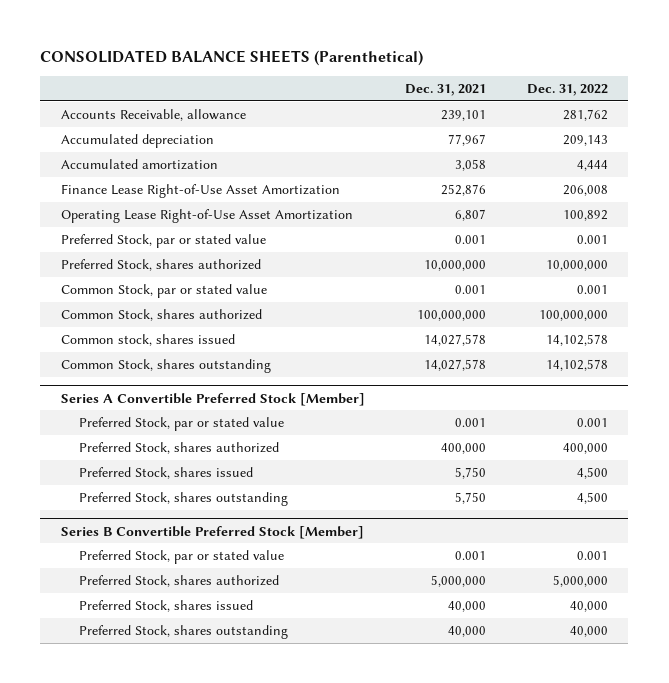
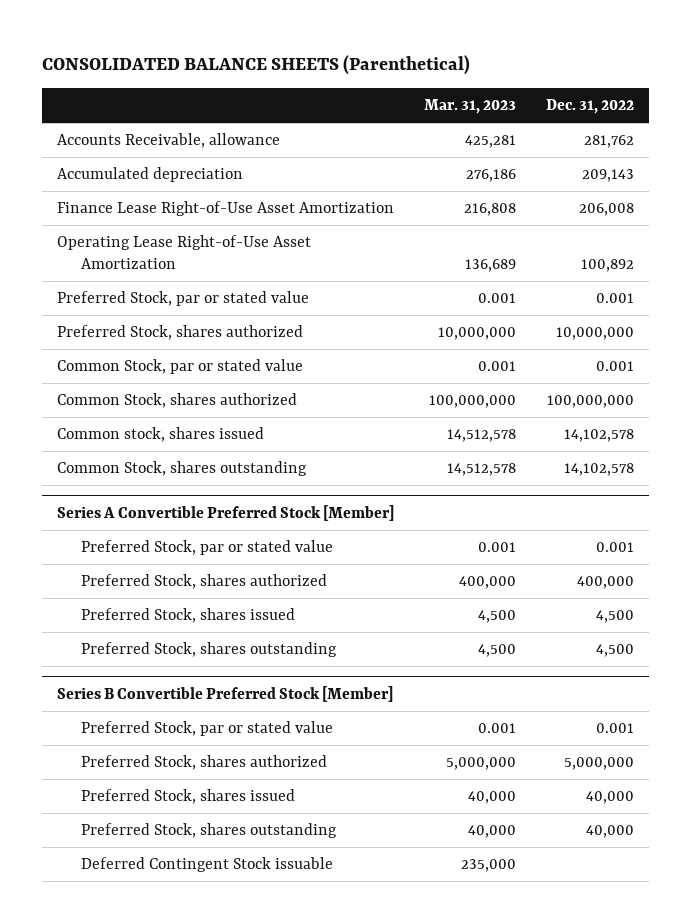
[405,84,487,97] Dec. 31, 2021 -> none
none -> [423,99,516,115] Mar. 31, 2023
[60,158,218,170] Accumulated amortization -> none
none -> [81,857,334,873] Deferred Contingent Stock issuable

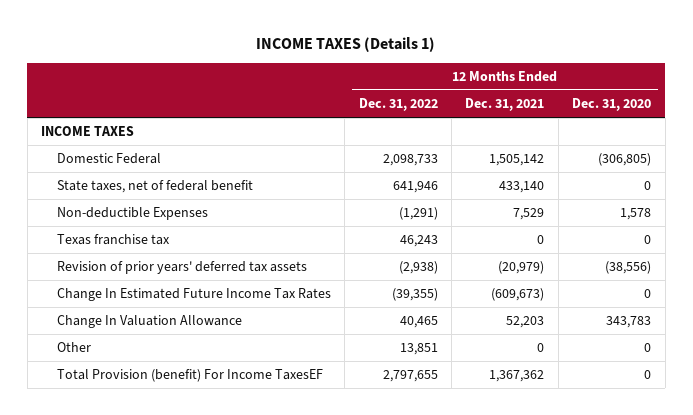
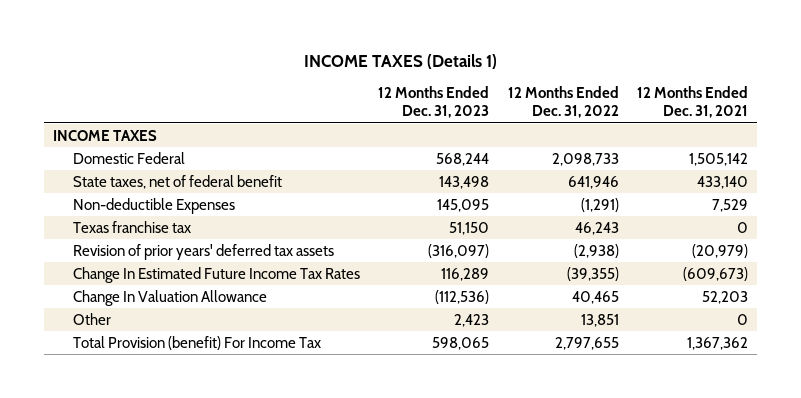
[572,98,652,112] Dec. 31, 2020 -> none
none -> [378,86,490,119] 12 Months Ended Dec. 31, 2023
[56,369,323,383] Total Provision (benefit) For Income TaxesEF -> [73,335,322,350] Total Provision (benefit) For Income Tax

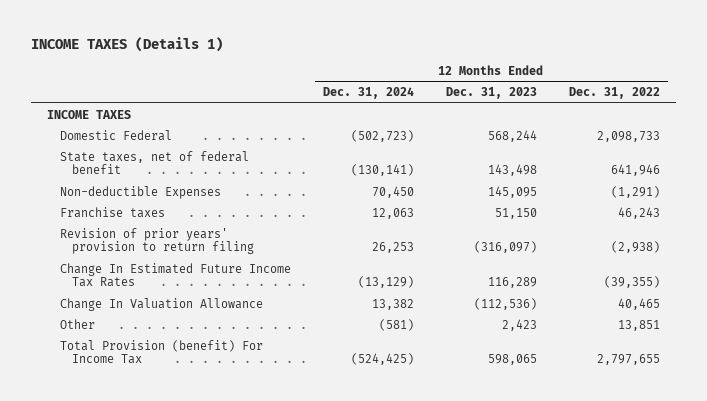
[636,86,748,119] 12 Months Ended Dec. 31, 2021 -> none
none -> [322,86,414,99] Dec. 31, 2024
[73,220,192,233] Texas franchise tax -> [59,206,165,218] Franchise taxes
[73,243,335,260] Revision of prior years' deferred tax assets -> [59,227,255,255] Revision of prior years' provision to return filing

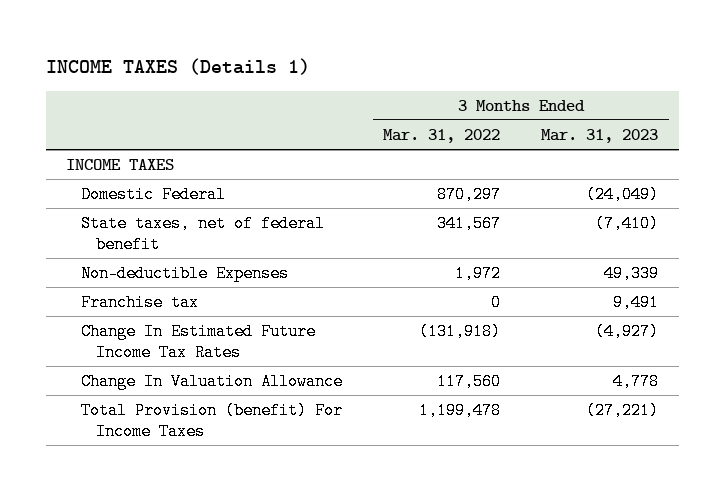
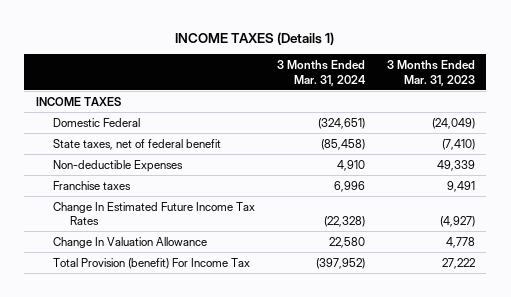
[383,128,501,143] Mar. 31, 2022 -> none
none -> [277,60,367,86] 3 Months Ended Mar. 31, 2024
[81,293,200,311] Franchise tax -> [52,180,131,190] Franchise taxes
[81,401,344,440] Total Provision (benefit) For Income Taxes -> [52,257,250,269] Total Provision (benefit) For Income Tax
[586,401,660,419] (27,221) -> [442,257,476,269] 27,222

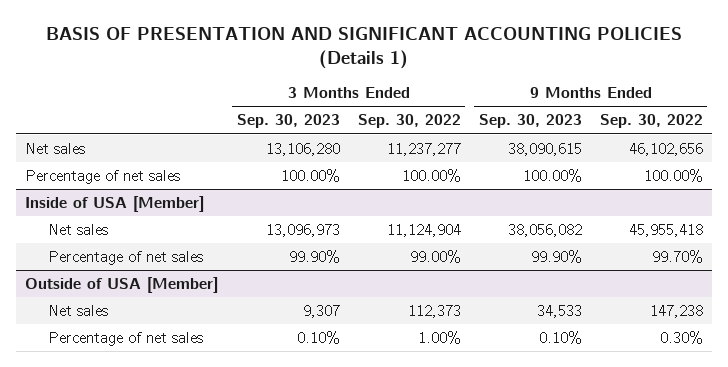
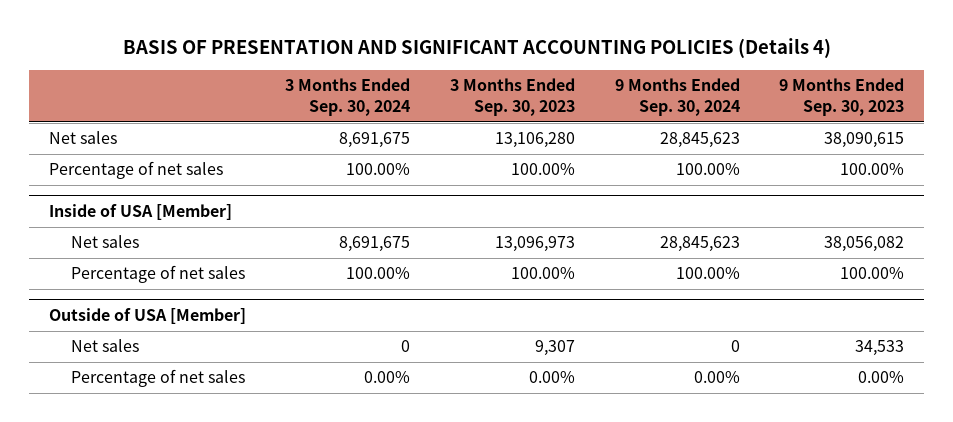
[46,27,683,69] BASIS OF PRESENTATION AND SIGNIFICANT ACCOUNTING POLICIES (Details 1) -> [122,37,831,58] BASIS OF PRESENTATION AND SIGNIFICANT ACCOUNTING POLICIES (Details 4)
[357,114,461,129] Sep. 30, 2022 -> none
[599,114,703,129] Sep. 30, 2022 -> none
none -> [285,78,411,117] 3 Months Ended Sep. 30, 2024
none -> [614,78,740,117] 9 Months Ended Sep. 30, 2024
[288,249,340,263] 99.90% -> [511,267,576,280] 100.00%
[530,249,582,263] 99.90% -> [840,267,905,280] 100.00%
[296,330,340,344] 0.10% -> [529,371,576,384] 0.00%
[538,330,582,344] 0.10% -> [858,371,905,384] 0.00%

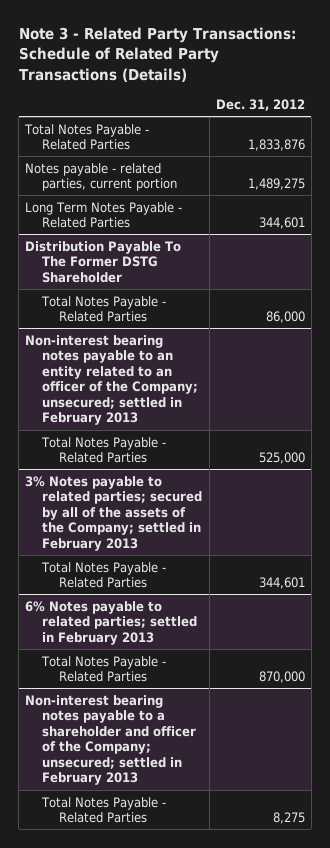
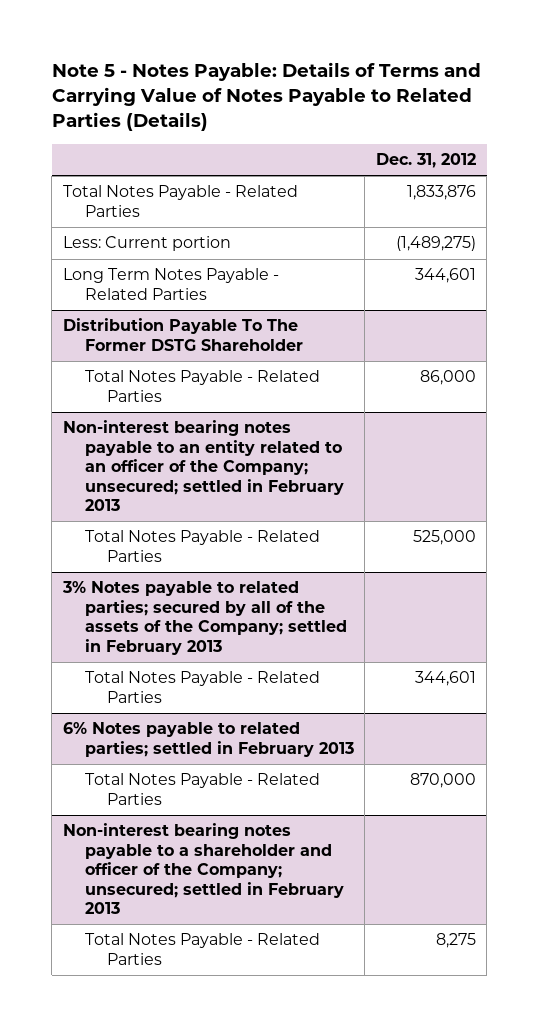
[18,27,296,82] Note 3 - Related Party Transactions: Schedule of Related Party Transactions (Details) -> [51,61,481,132] Note 5 - Notes Payable: Details of Terms and Carrying Value of Notes Payable to Related Parties (Details)
[25,162,178,192] Notes payable - related parties, current portion -> [62,236,231,252] Less: Current portion
[247,178,305,191] 1,489,275 -> [395,236,476,252] (1,489,275)

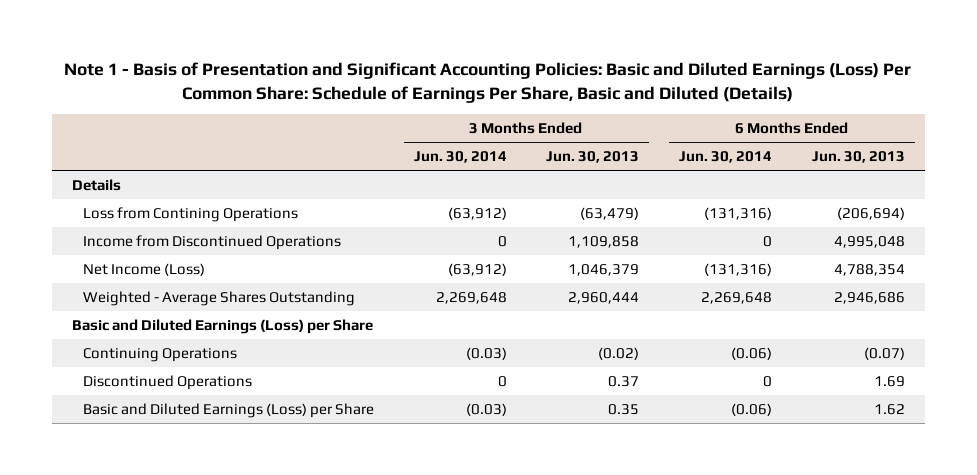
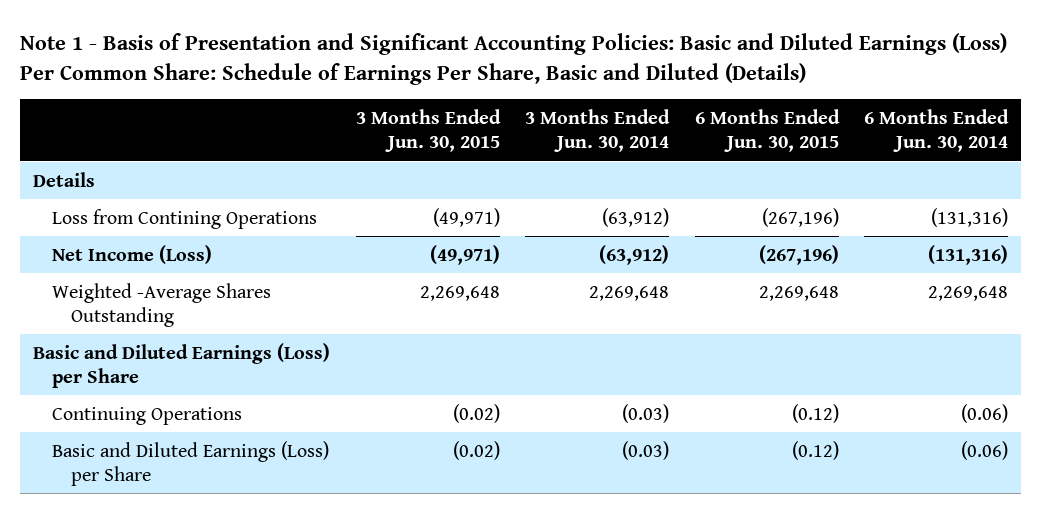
[546,151,640,164] Jun. 30, 2013 -> none
[811,151,905,164] Jun. 30, 2013 -> none
none -> [355,108,501,153] 3 Months Ended Jun. 30, 2015
none -> [694,108,840,153] 6 Months Ended Jun. 30, 2015
[82,234,341,250] Income from Discontinued Operations -> none
[82,290,355,306] Weighted - Average Shares Outstanding -> [52,282,272,327] Weighted -Average Shares Outstanding
[82,374,252,390] Discontinued Operations -> none

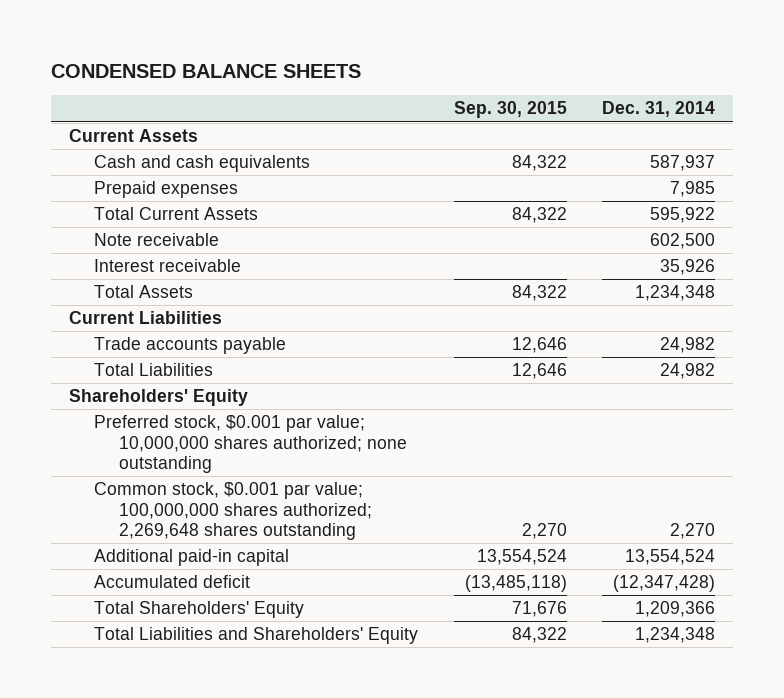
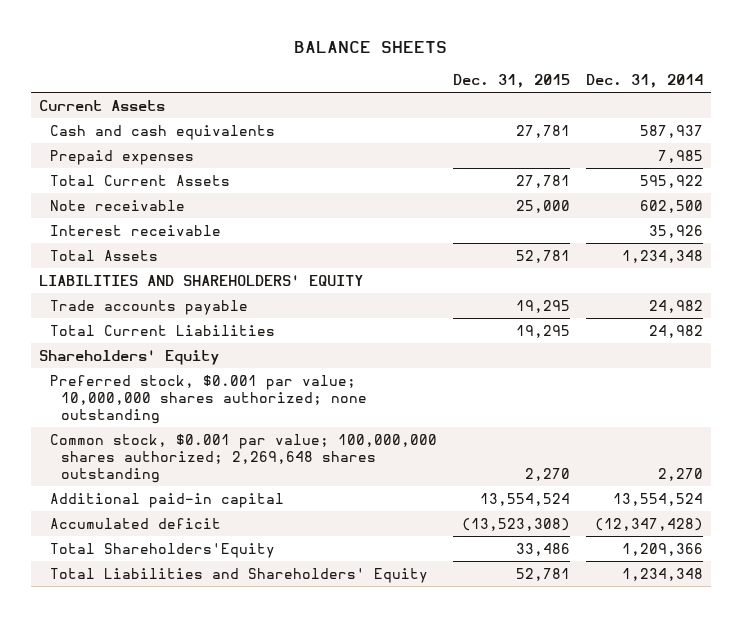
[50,63,361,78] CONDENSED BALANCE SHEETS -> [294,40,448,53] BALANCE SHEETS
[453,101,567,119] Sep. 30, 2015 -> none
none -> [453,73,571,88] Dec. 31, 2015
[68,311,222,325] Current Liabilities -> none
none -> [39,274,364,286] LIABILITIES AND SHAREHOLDERS' EQUITY
[93,363,213,377] Total Liabilities -> [50,324,276,336] Total Current Liabilities
[93,601,304,619] Total Shareholders' Equity -> [50,542,276,558] Total Shareholders'Equity

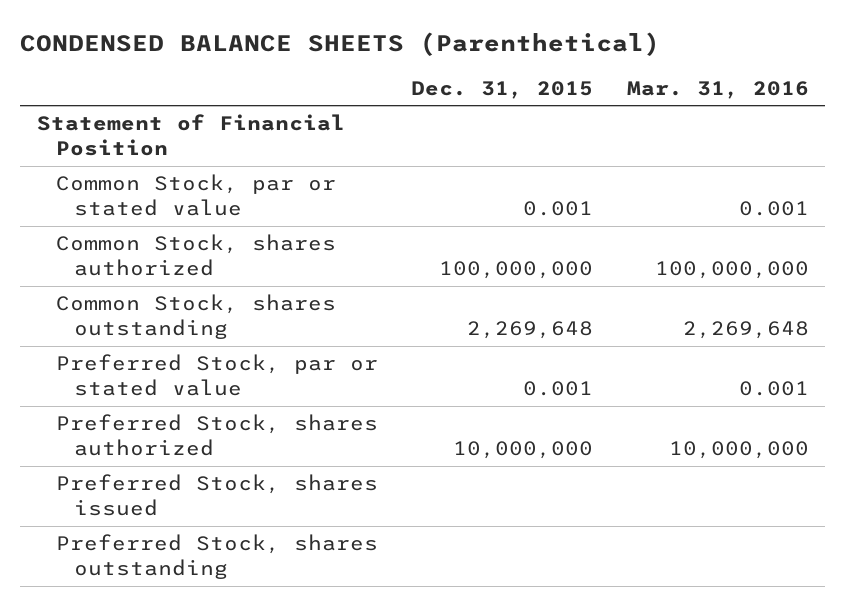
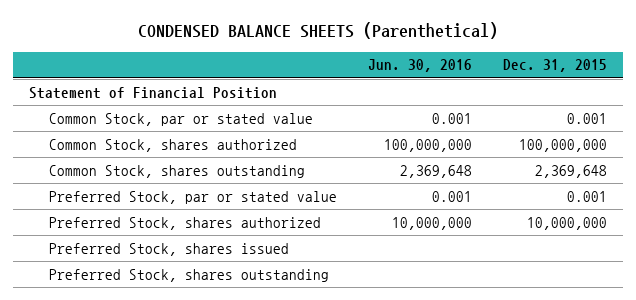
[626,80,809,99] Mar. 31, 2016 -> none
none -> [368,59,473,73] Jun. 30, 2016
[467,321,594,340] 2,269,648 -> [535,164,608,178] 2,369,648

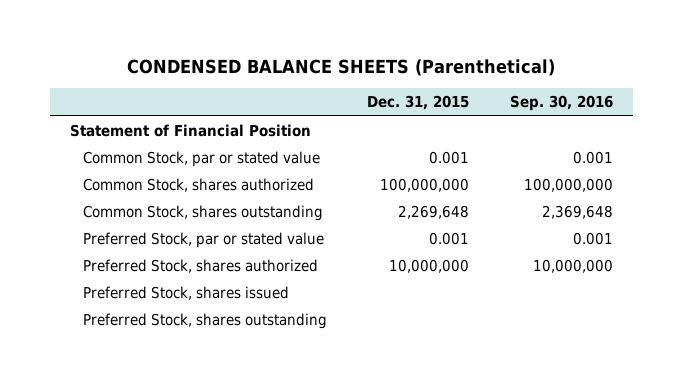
[368,59,473,73] Jun. 30, 2016 -> none
none -> [509,95,613,112] Sep. 30, 2016
[535,164,608,178] 2,369,648 -> [398,205,470,220] 2,269,648

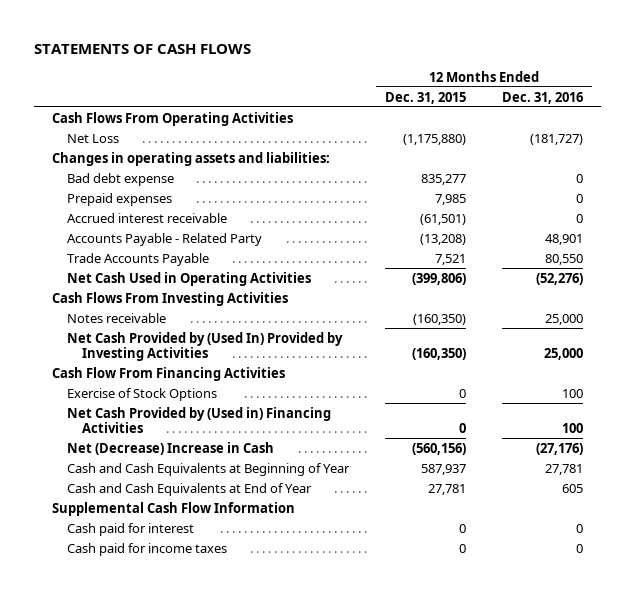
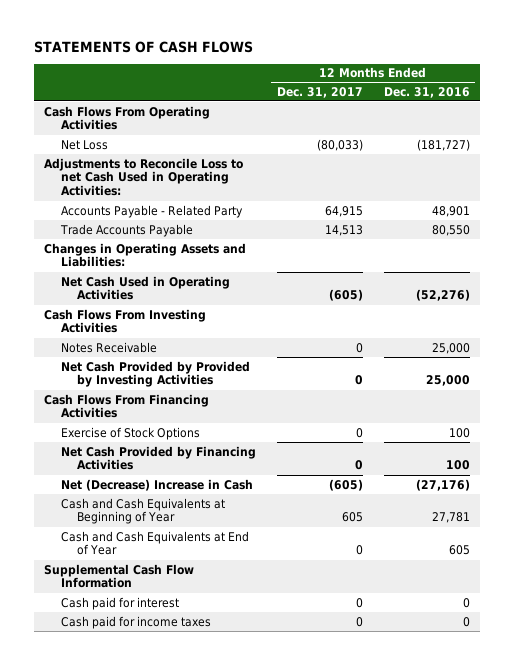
[384,91,466,104] Dec. 31, 2015 -> none
none -> [276,86,363,98] Dec. 31, 2017
[51,151,330,166] Changes in operating assets and liabilities: -> none
[67,172,175,186] Bad debt expense -> none
[67,192,173,206] Prepaid expenses -> none
[67,212,228,223] Accrued interest receivable -> none
none -> [44,157,244,197] Adjustments to Reconcile Loss to net Cash Used in Operating Activities:
none -> [44,242,247,268] Changes in Operating Assets and Liabilities:
[67,312,167,323] Notes receivable -> [60,341,157,353] Notes Receivable
[67,331,344,362] Net Cash Provided by (Used In) Provided by Investing Activities -> [60,360,250,388] Net Cash Provided by Provided by Investing Activities
[51,366,285,381] Cash Flow From Financing Activities -> [44,393,210,419] Cash Flows From Financing Activities
[67,406,332,434] Net Cash Provided by (Used in) Financing Activities -> [60,445,256,471] Net Cash Provided by Financing Activities

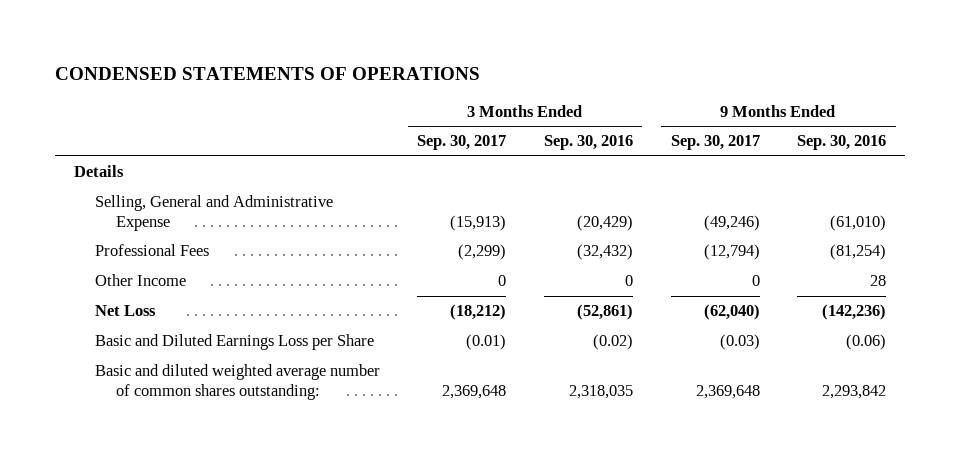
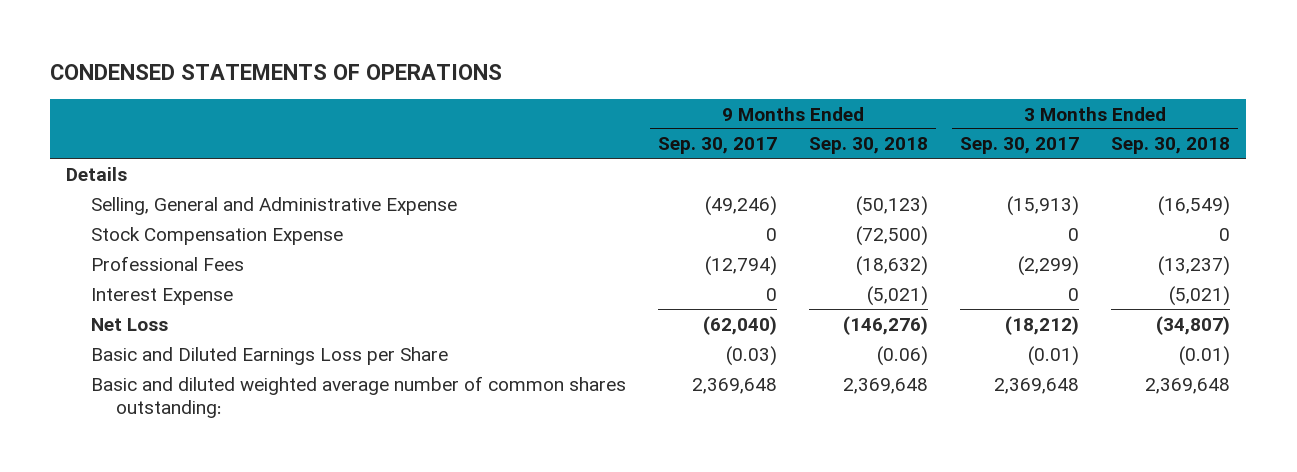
[543,135,633,151] Sep. 30, 2016 -> none
[797,135,887,151] Sep. 30, 2016 -> none
none -> [809,137,929,155] Sep. 30, 2018
none -> [1111,137,1231,155] Sep. 30, 2018
none -> [91,226,344,245] Stock Compensation Expense
[94,274,186,287] Other Income -> none
none -> [91,287,234,305] Interest Expense

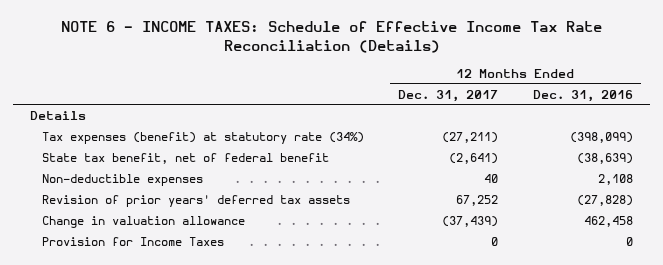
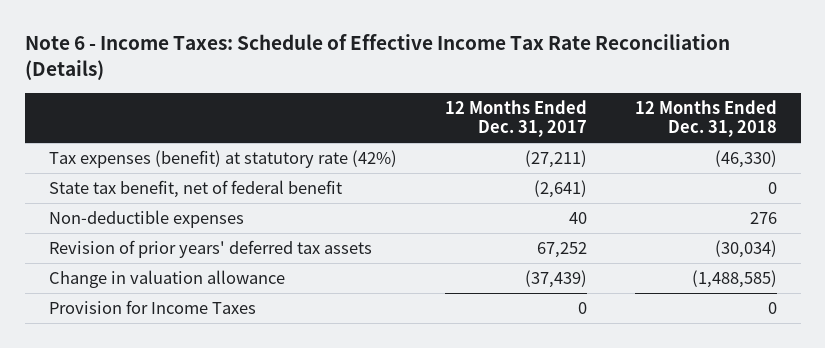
[60,21,602,54] NOTE 6 - INCOME TAXES: Schedule of Effective Income Tax Rate Reconciliation (Details) -> [24,34,730,81] Note 6 - Income Taxes: Schedule of Effective Income Tax Rate Reconciliation (Details)
[532,89,633,102] Dec. 31, 2016 -> none
none -> [634,100,777,138] 12 Months Ended Dec. 31, 2018
[30,110,87,120] Details -> none
[42,131,365,144] Tax expenses (benefit) at statutory rate (34%) -> [48,150,397,169] Tax expenses (benefit) at statutory rate (42%)

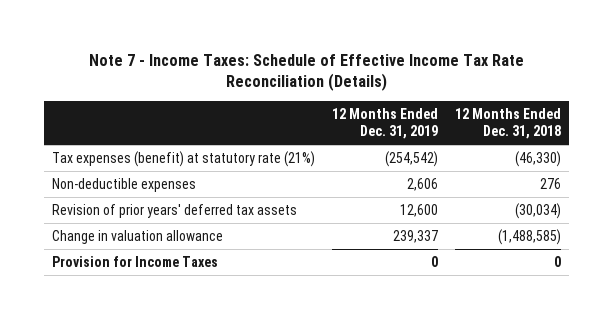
[24,34,730,81] Note 6 - Income Taxes: Schedule of Effective Income Tax Rate Reconciliation (Details) -> [88,53,524,92] Note 7 - Income Taxes: Schedule of Effective Income Tax Rate Reconciliation (Details)
[444,100,587,138] 12 Months Ended Dec. 31, 2017 -> none
none -> [332,107,439,140] 12 Months Ended Dec. 31, 2019
[48,180,342,199] State tax benefit, net of federal benefit -> none
[48,150,397,169] Tax expenses (benefit) at statutory rate (42%) -> [52,150,316,167] Tax expenses (benefit) at statutory rate (21%)

